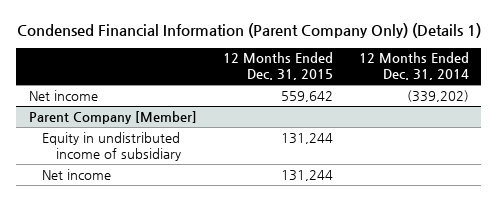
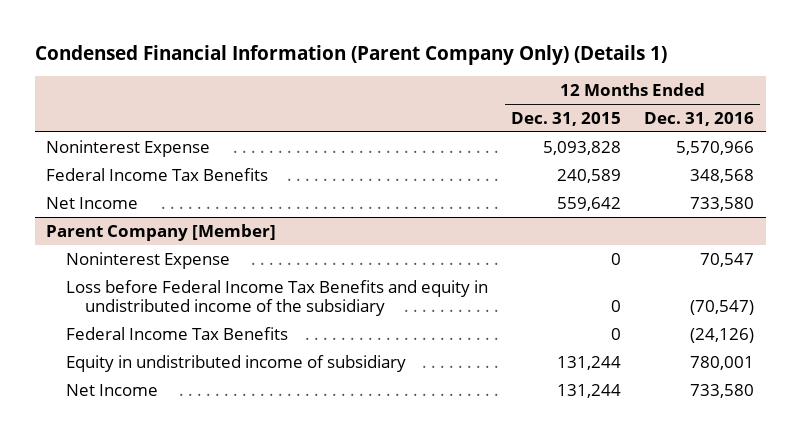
[358,52,469,81] 12 Months Ended Dec. 31, 2014 -> none
none -> [644,111,755,126] Dec. 31, 2016
none -> [46,139,211,157] Noninterest Expense
none -> [46,167,269,181] Federal Income Tax Benefits
[28,89,98,101] Net income -> [46,196,139,209] Net Income
none -> [65,251,230,269] Noninterest Expense
none -> [65,279,488,317] Loss before Federal Income Tax Benefits and equity in undistributed income of the subsidiary
none -> [65,326,288,340] Federal Income Tax Benefits
[42,168,112,180] Net income -> [65,383,158,396] Net Income

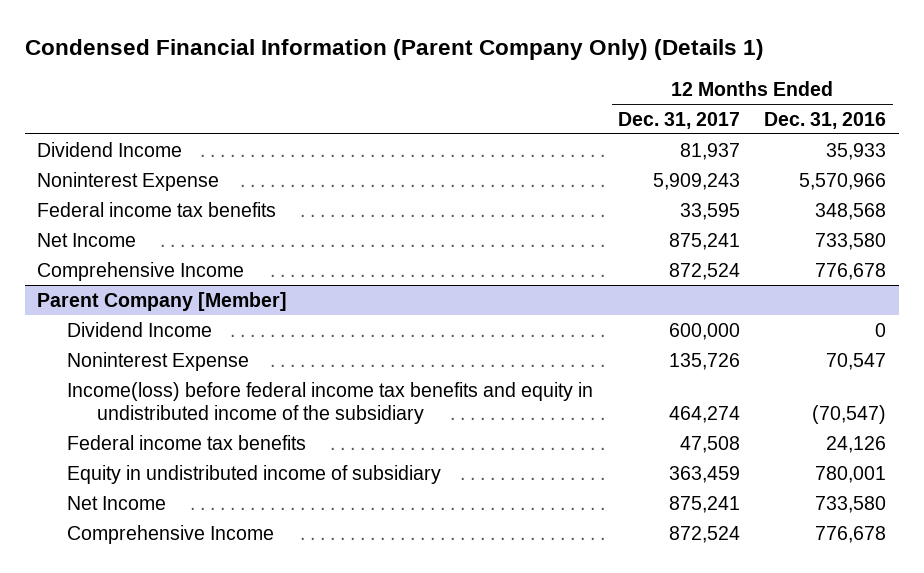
[510,111,621,126] Dec. 31, 2015 -> none
none -> [617,111,740,129] Dec. 31, 2017
none -> [37,141,183,157] Dividend Income
[46,167,269,181] Federal Income Tax Benefits -> [37,201,277,217] Federal income tax benefits
none -> [37,261,245,281] Comprehensive Income
none -> [67,321,213,337] Dividend Income
[65,279,488,317] Loss before Federal Income Tax Benefits and equity in undistributed income of the subsidiary -> [67,381,594,425] Income(loss) before federal income tax benefits and equity in undistributed income of the subsidiary
[65,326,288,340] Federal Income Tax Benefits -> [67,434,307,450] Federal income tax benefits
[690,327,755,343] (24,126) -> [826,435,887,453] 24,126
none -> [67,524,275,544] Comprehensive Income

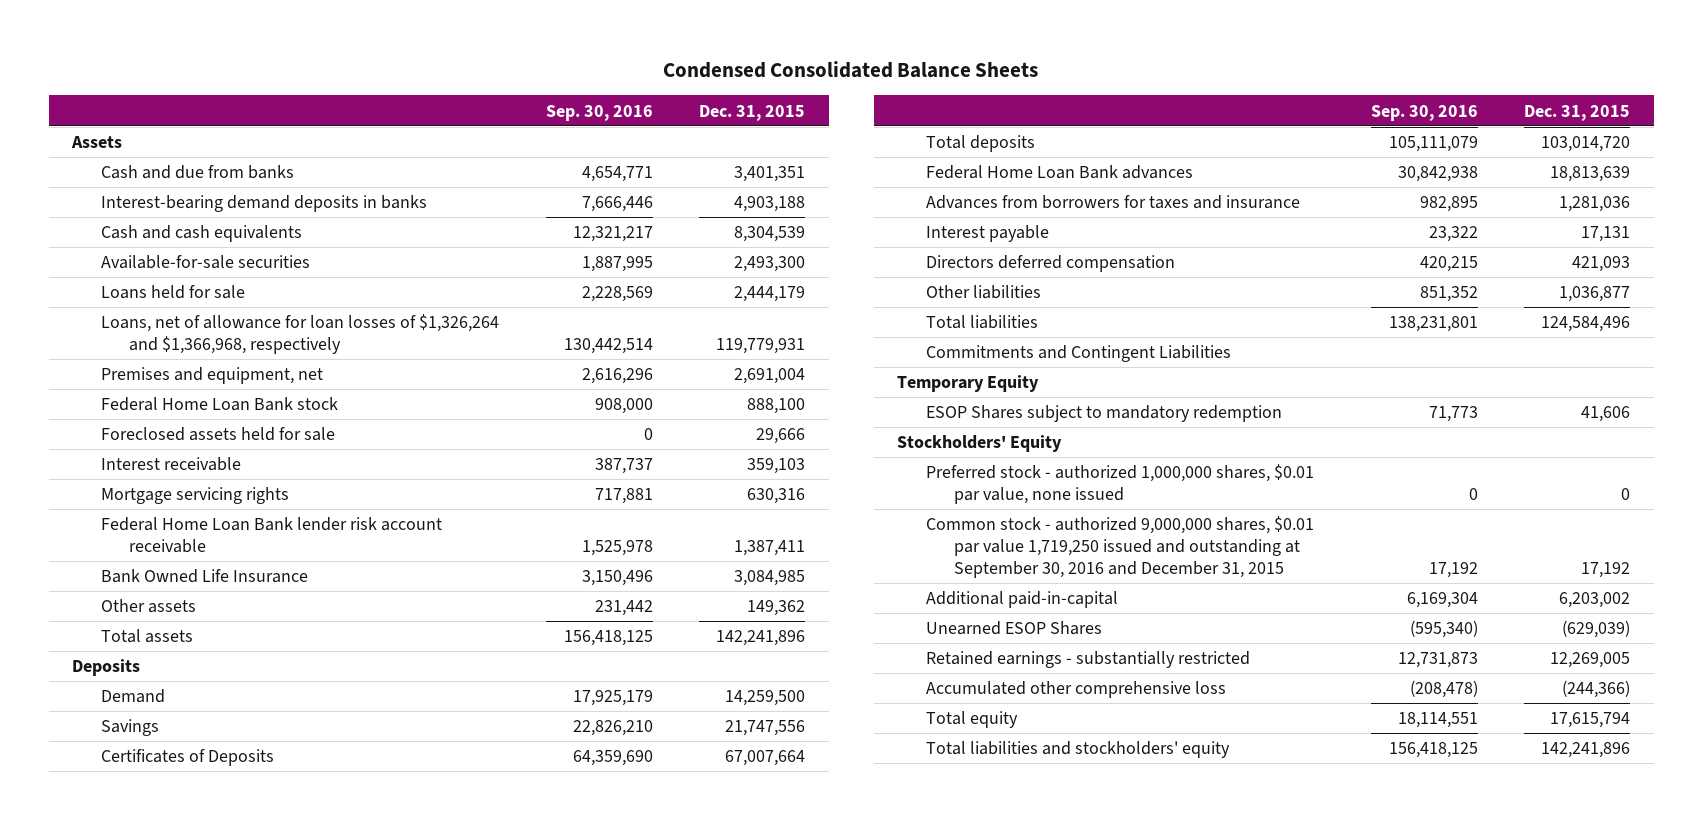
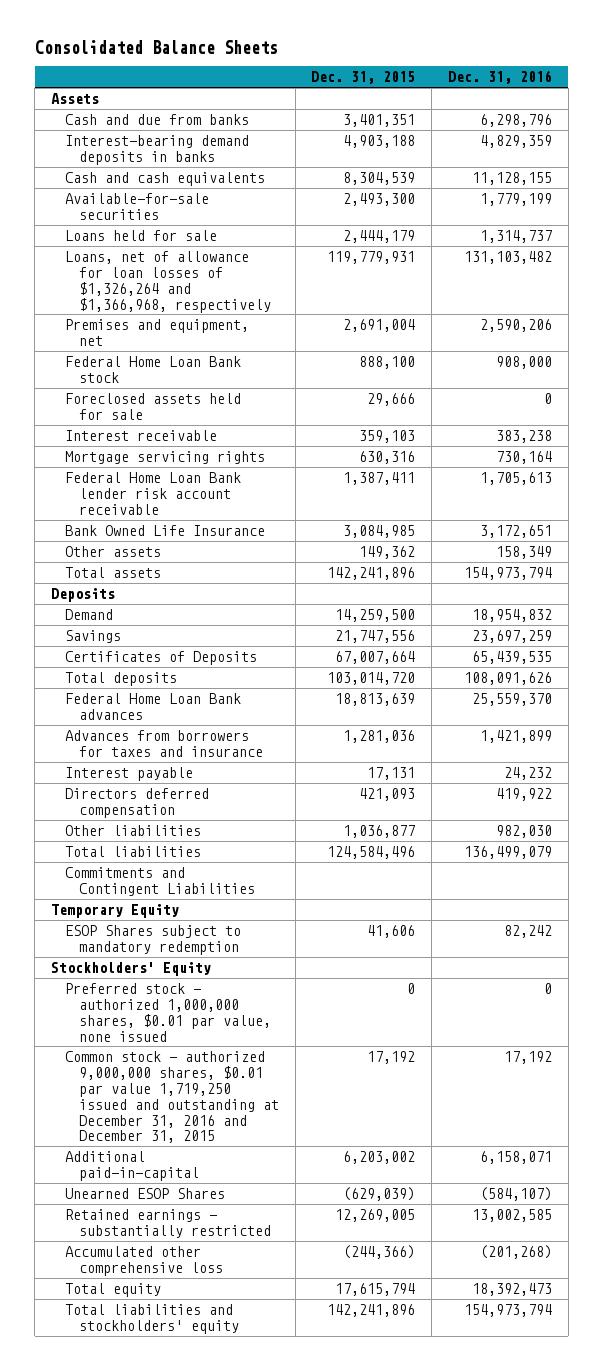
[663,61,1039,79] Condensed Consolidated Balance Sheets -> [34,39,278,54] Consolidated Balance Sheets
[545,104,653,121] Sep. 30, 2016 -> none
none -> [447,70,552,85] Dec. 31, 2016
[925,516,1314,579] Common stock - authorized 9,000,000 shares, $0.01 par value 1,719,250 issued and outstanding at September 30, 2016 and December 31, 2015 -> [65,1051,279,1144] Common stock - authorized 9,000,000 shares, $0.01 par value 1,719,250 issued and outstanding at December 31, 2016 and December 31, 2015

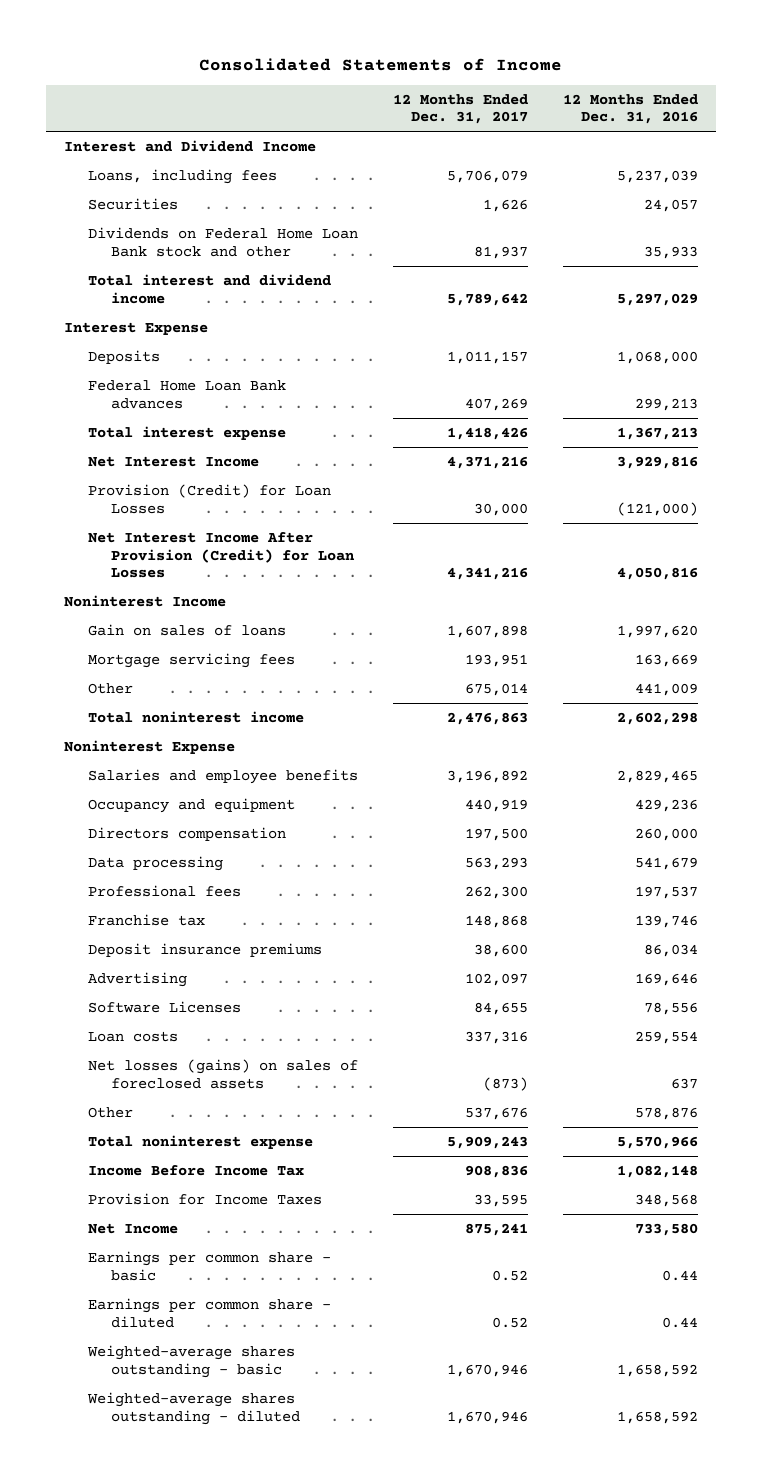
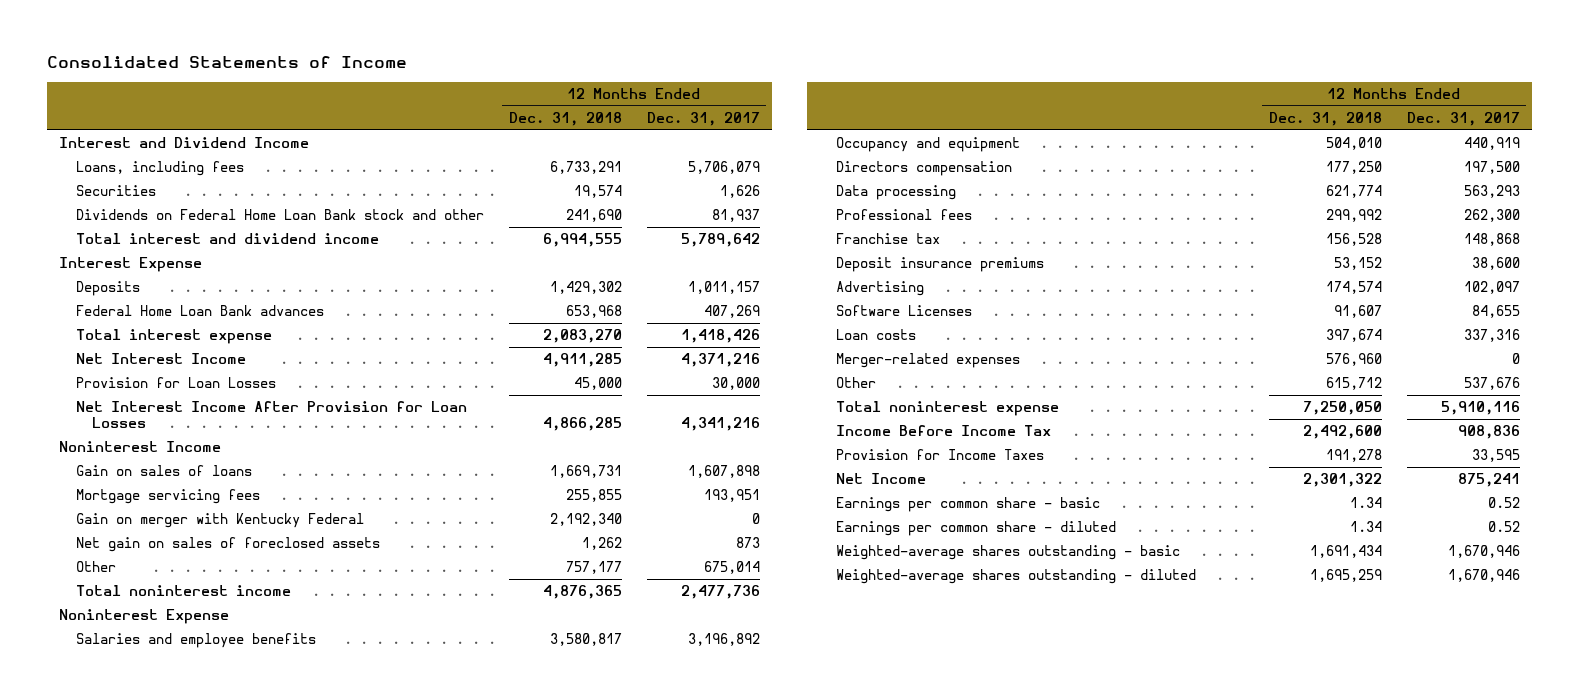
[563,93,699,125] 12 Months Ended Dec. 31, 2016 -> none
none -> [508,111,622,126] Dec. 31, 2018
[87,483,331,514] Provision (Credit) for Loan Losses -> [75,377,276,389] Provision for Loan Losses
[87,531,356,579] Net Interest Income After Provision (Credit) for Loan Losses -> [75,401,467,428] Net Interest Income After Provision for Loan Losses
none -> [75,513,364,529] Gain on merger with Kentucky Federal
none -> [75,537,380,553] Net gain on sales of foreclosed assets
[446,711,528,725] 2,476,863 -> [680,585,760,600] 2,477,736
[87,1058,358,1089] Net losses (gains) on sales of foreclosed assets -> none
none -> [835,353,1020,369] Merger-related expenses
[446,1135,528,1149] 5,909,243 -> [1440,401,1520,416] 5,910,116

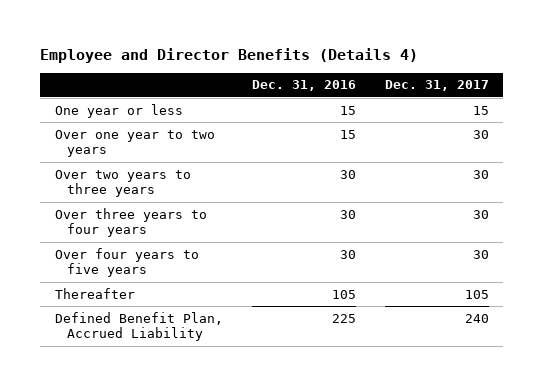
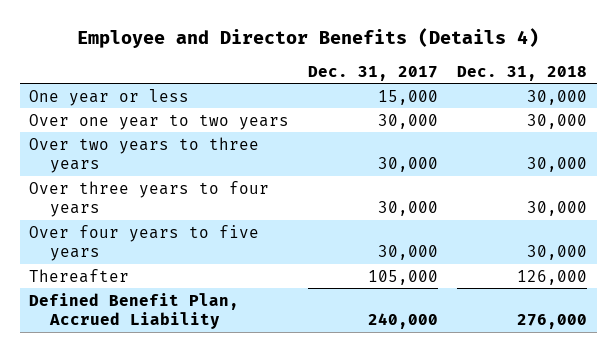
[251,80,356,92] Dec. 31, 2016 -> none
none -> [457,65,588,81] Dec. 31, 2018
[472,105,489,115] 15 -> [378,89,439,105] 15,000
[472,129,489,139] 30 -> [378,113,439,129] 30,000
[472,169,489,179] 30 -> [378,157,439,173] 30,000
[472,209,489,219] 30 -> [378,201,439,217] 30,000
[472,249,489,259] 30 -> [378,245,439,261] 30,000
[464,289,489,299] 105 -> [368,269,439,285] 105,000
[464,313,489,323] 240 -> [368,313,439,330] 240,000

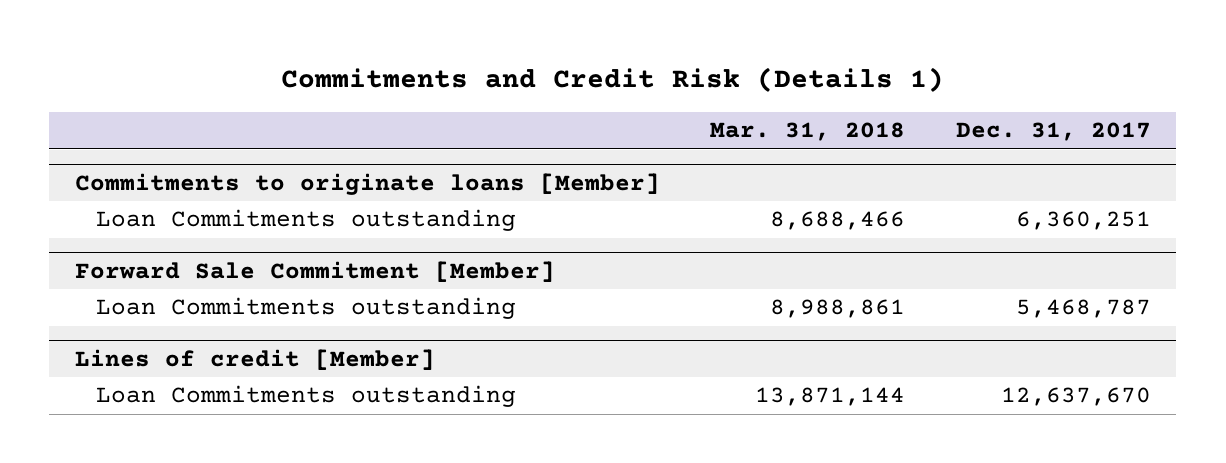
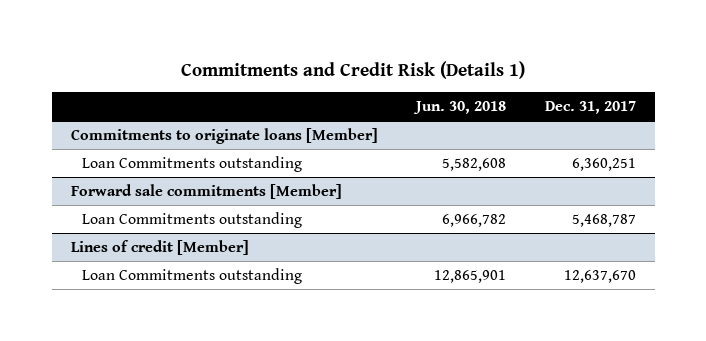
[710,122,906,142] Mar. 31, 2018 -> none
none -> [413,101,507,115] Jun. 30, 2018
[74,260,555,282] Forward Sale Commitment [Member] -> [70,183,342,199] Forward sale commitments [Member]

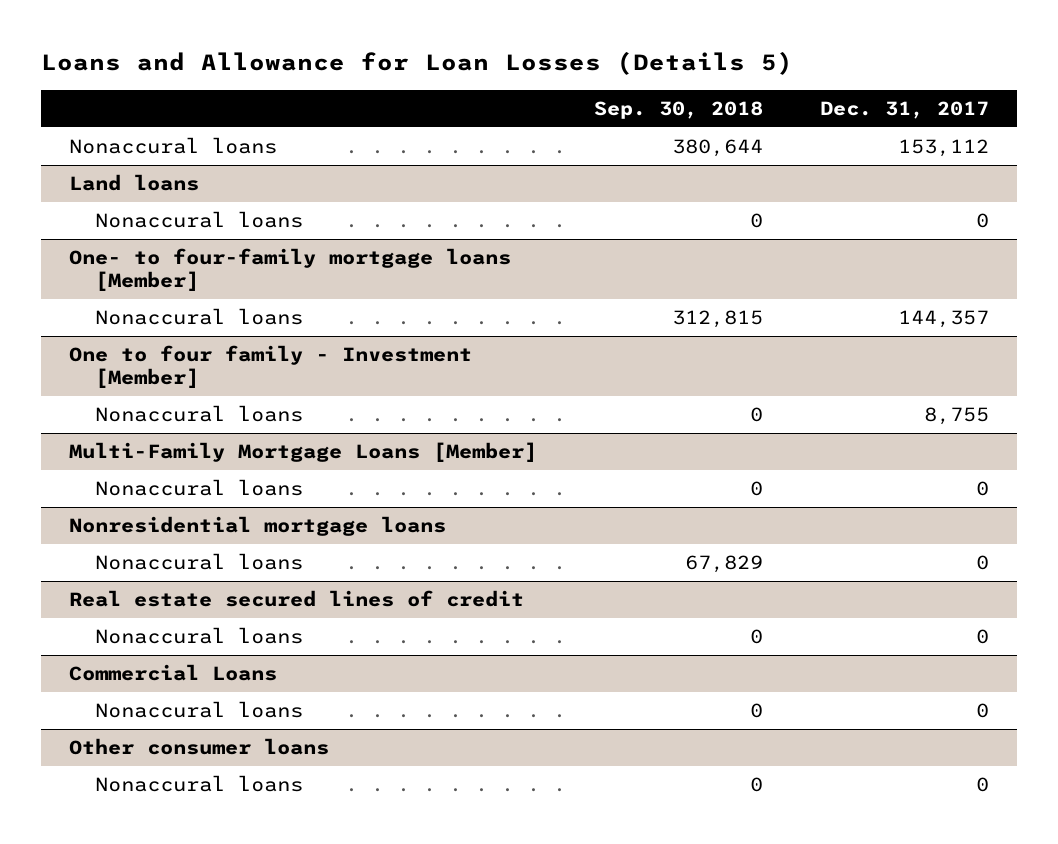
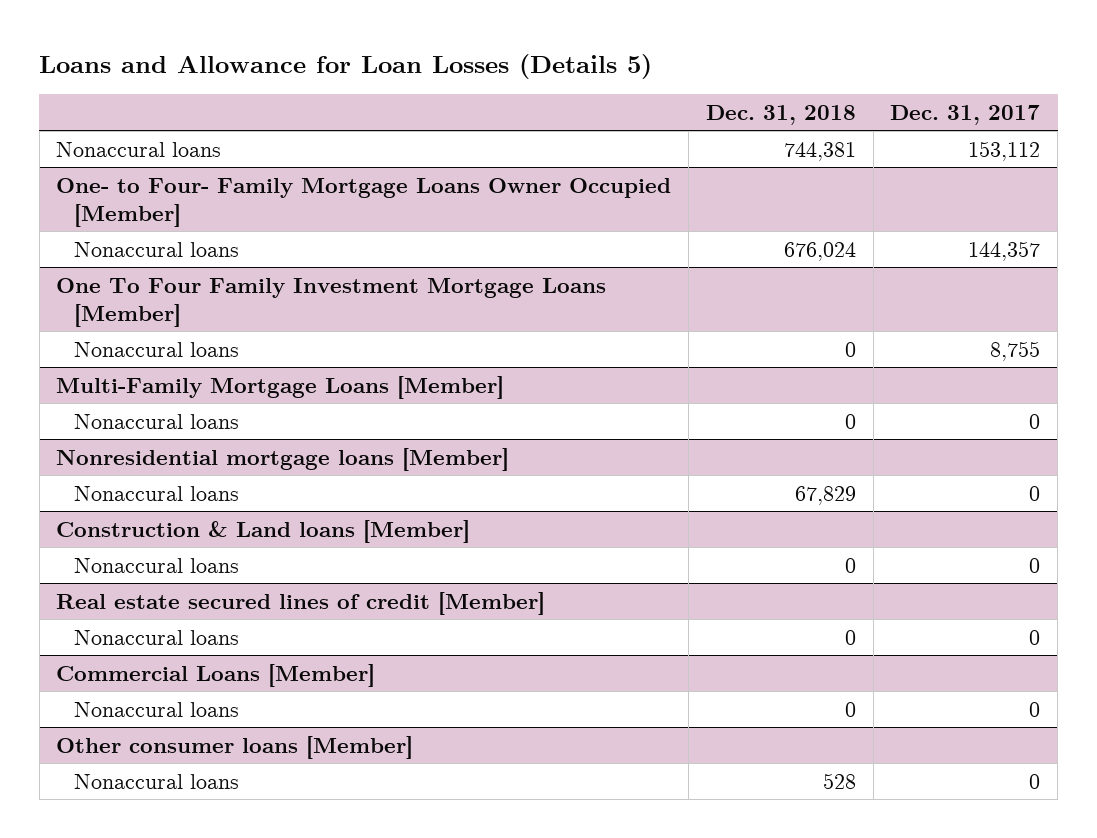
[594,100,764,119] Sep. 30, 2018 -> none
none -> [705,104,856,125] Dec. 31, 2018
[69,174,200,192] Land loans -> none
[94,211,303,229] Nonaccural loans -> none
[69,248,512,292] One- to four-family mortgage loans [Member] -> [56,177,672,227] One- to Four- Family Mortgage Loans Owner Occupied [Member]
[69,345,473,389] One to four family - Investment [Member] -> [56,277,607,327] One To Four Family Investment Mortgage Loans [Member]
[69,516,447,537] Nonresidential mortgage loans -> [56,447,510,471] Nonresidential mortgage loans [Member]
[69,590,525,608] Real estate secured lines of credit -> none
none -> [56,519,471,543] Construction & Land loans [Member]
[69,664,278,682] Commercial Loans -> none
none -> [56,591,546,615] Real estate secured lines of credit [Member]
[69,738,330,756] Other consumer loans -> none
none -> [56,663,376,687] Commercial Loans [Member]
none -> [56,735,414,759] Other consumer loans [Member]
none -> [74,773,240,789] Nonaccural loans

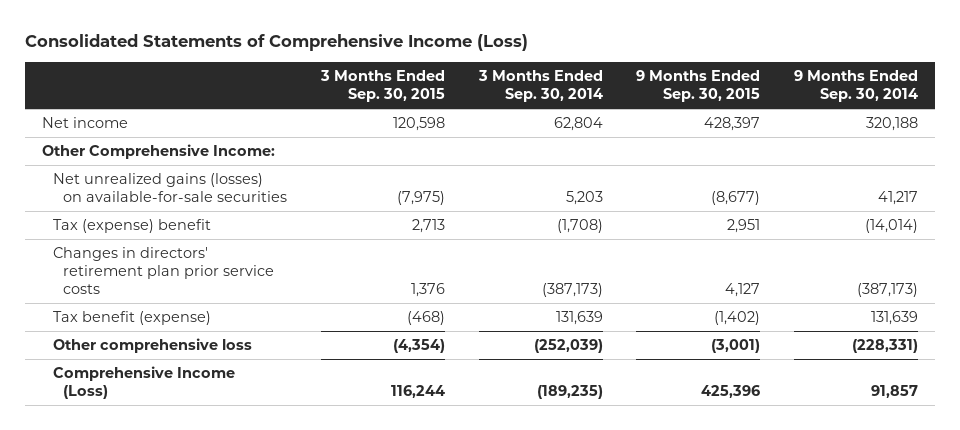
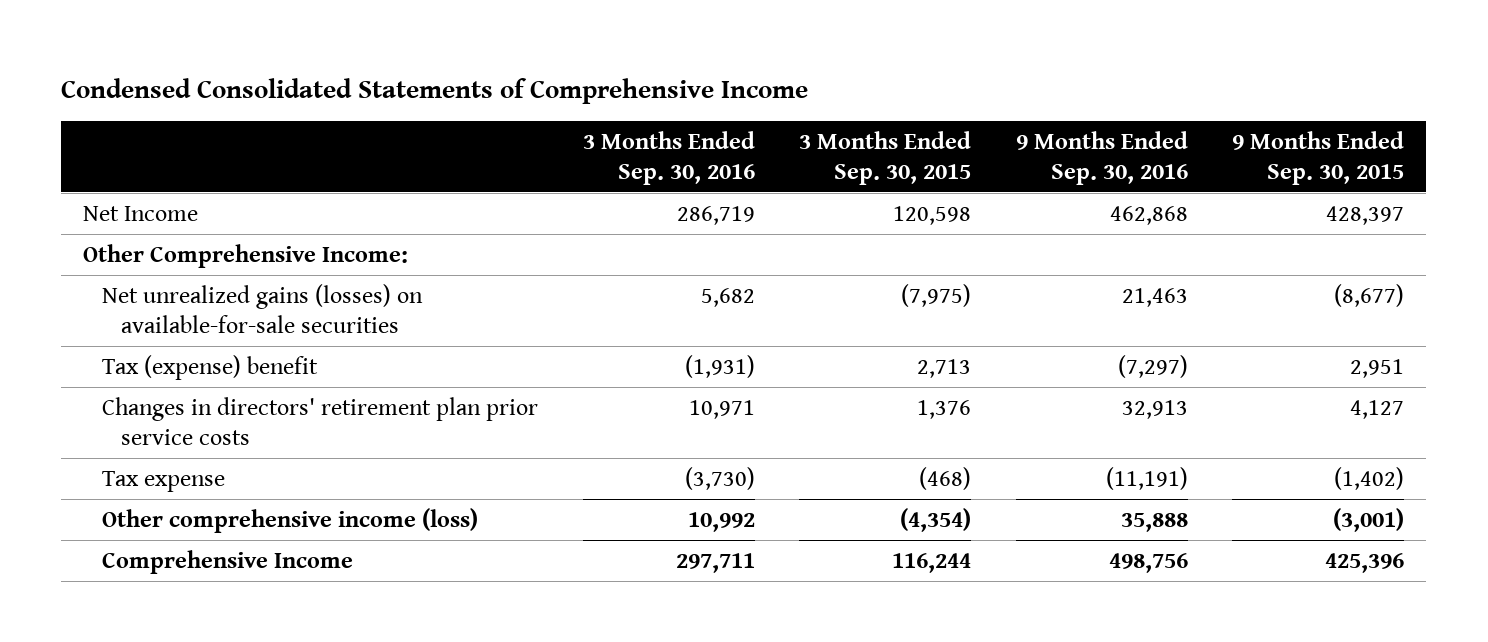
[24,34,528,52] Consolidated Statements of Comprehensive Income (Loss) -> [61,77,809,104] Condensed Consolidated Statements of Comprehensive Income
[477,69,603,102] 3 Months Ended Sep. 30, 2014 -> none
[793,69,918,102] 9 Months Ended Sep. 30, 2014 -> none
none -> [582,130,755,185] 3 Months Ended Sep. 30, 2016
none -> [1015,130,1188,185] 9 Months Ended Sep. 30, 2016
[41,117,128,129] Net income -> [83,205,199,221] Net Income
[52,311,211,326] Tax benefit (expense) -> [102,470,226,492] Tax expense
[52,338,252,354] Other comprehensive loss -> [102,507,479,533] Other comprehensive income (loss)
[52,366,235,400] Comprehensive Income (Loss) -> [102,549,354,574] Comprehensive Income

